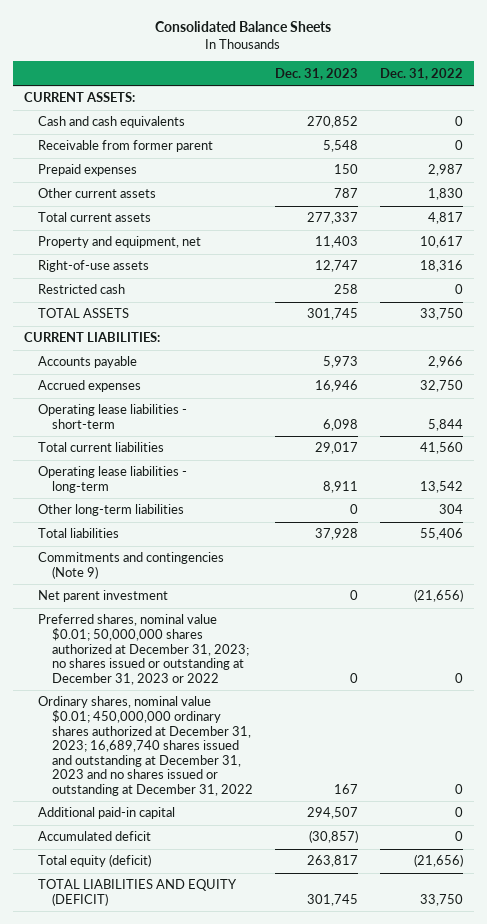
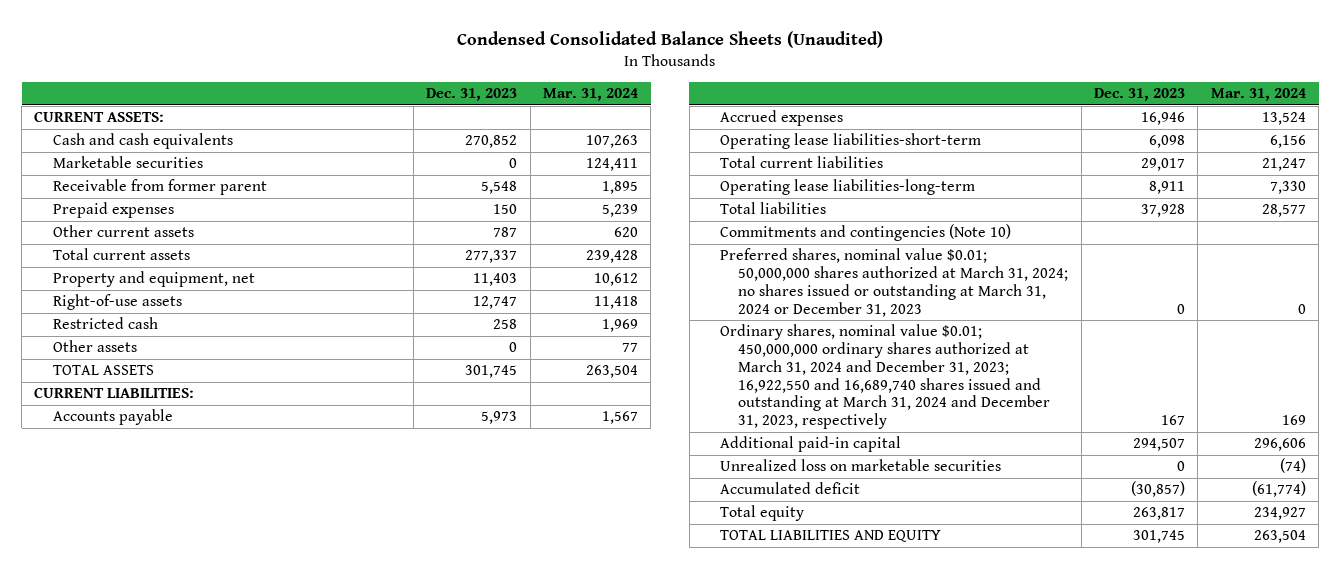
[155,21,332,33] Consolidated Balance Sheets -> [457,31,884,49] Condensed Consolidated Balance Sheets (Unaudited)
[379,67,463,80] Dec. 31, 2022 -> none
none -> [542,87,638,101] Mar. 31, 2024
none -> [52,156,203,169] Marketable securities
none -> [52,340,137,353] Other assets
[38,404,188,429] Operating lease liabilities - short-term -> [720,133,982,150] Operating lease liabilities-short-term
[38,504,185,517] Other long-term liabilities -> none
[38,466,188,493] Operating lease liabilities - long-term -> [720,179,976,196] Operating lease liabilities-long-term
[38,590,169,603] Net parent investment -> none
[38,552,225,579] Commitments and contingencies (Note 9) -> [720,224,1012,242] Commitments and contingencies (Note 10)
[38,614,250,685] Preferred shares, nominal value $0.01; 50,000,000 shares authorized at December 31, 2023; no shares issued or outstanding at December 31, 2023 or 2022 -> [720,248,1069,317] Preferred shares, nominal value $0.01; 50,000,000 shares authorized at March 31, 2024; no shares issued or outstanding at March 31, 2024 or December 31, 2023
[38,696,254,796] Ordinary shares, nominal value $0.01; 450,000,000 ordinary shares authorized at December 31, 2023; 16,689,740 shares issued and outstanding at December 31, 2023 and no shares issued or outstanding at December 31, 2022 -> [720,324,1051,430] Ordinary shares, nominal value $0.01; 450,000,000 ordinary shares authorized at March 31, 2024 and December 31, 2023; 16,922,550 and 16,689,740 shares issued and outstanding at March 31, 2024 and December 31, 2023, respectively
none -> [720,459,1002,472] Unrealized loss on marketable securities
[38,854,152,868] Total equity (deficit) -> [720,505,805,522] Total equity
[38,879,238,906] TOTAL LIABILITIES AND EQUITY (DEFICIT) -> [720,530,942,543] TOTAL LIABILITIES AND EQUITY

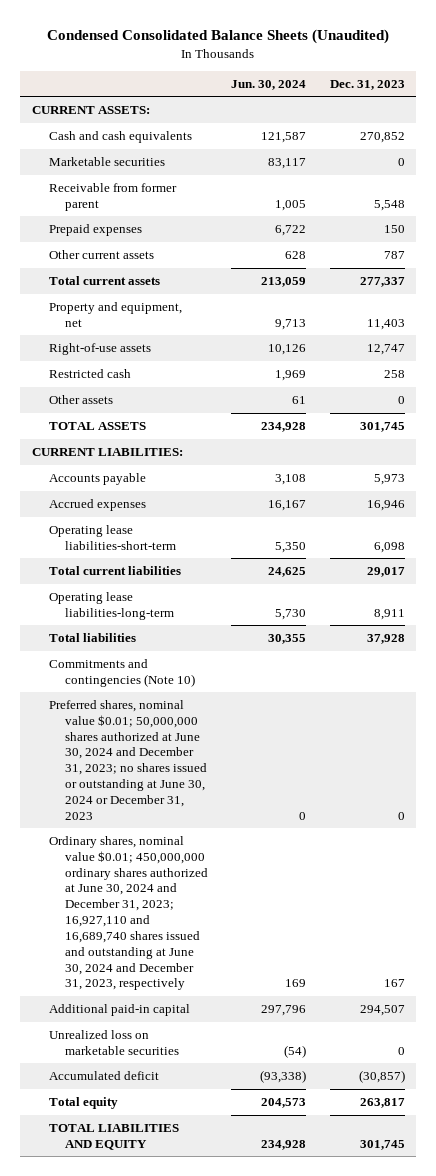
[542,87,638,101] Mar. 31, 2024 -> none
none -> [231,79,307,90] Jun. 30, 2024
[720,248,1069,317] Preferred shares, nominal value $0.01; 50,000,000 shares authorized at March 31, 2024; no shares issued or outstanding at March 31, 2024 or December 31, 2023 -> [48,700,208,820] Preferred shares, nominal value $0.01; 50,000,000 shares authorized at June 30, 2024 and December 31, 2023; no shares issued or outstanding at June 30, 2024 or December 31, 2023
[720,324,1051,430] Ordinary shares, nominal value $0.01; 450,000,000 ordinary shares authorized at March 31, 2024 and December 31, 2023; 16,922,550 and 16,689,740 shares issued and outstanding at March 31, 2024 and December 31, 2023, respectively -> [48,836,209,991] Ordinary shares, nominal value $0.01; 450,000,000 ordinary shares authorized at June 30, 2024 and December 31, 2023; 16,927,110 and 16,689,740 shares issued and outstanding at June 30, 2024 and December 31, 2023, respectively

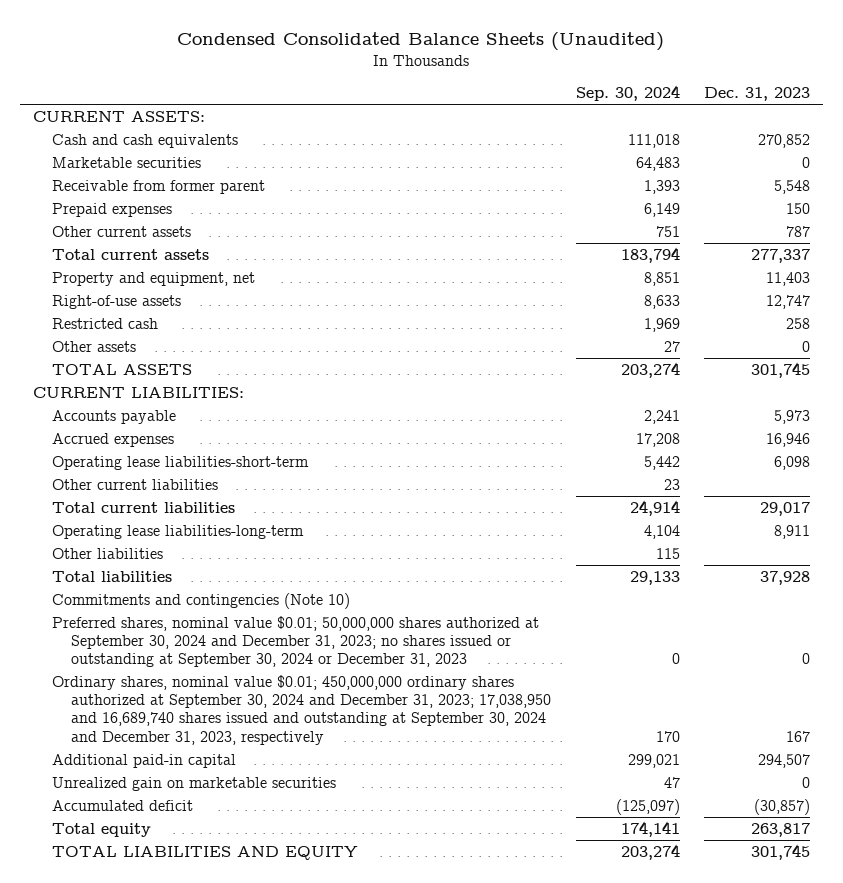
[231,79,307,90] Jun. 30, 2024 -> none
none -> [575,85,680,102] Sep. 30, 2024
none -> [51,478,218,490] Other current liabilities
none -> [51,547,163,559] Other liabilities
[48,700,208,820] Preferred shares, nominal value $0.01; 50,000,000 shares authorized at June 30, 2024 and December 31, 2023; no shares issued or outstanding at June 30, 2024 or December 31, 2023 -> [51,615,539,668] Preferred shares, nominal value $0.01; 50,000,000 shares authorized at September 30, 2024 and December 31, 2023; no shares issued or outstanding at September 30, 2024 or December 31, 2023
[48,836,209,991] Ordinary shares, nominal value $0.01; 450,000,000 ordinary shares authorized at June 30, 2024 and December 31, 2023; 16,927,110 and 16,689,740 shares issued and outstanding at June 30, 2024 and December 31, 2023, respectively -> [51,674,552,745] Ordinary shares, nominal value $0.01; 450,000,000 ordinary shares authorized at September 30, 2024 and December 31, 2023; 17,038,950 and 16,689,740 shares issued and outstanding at September 30, 2024 and December 31, 2023, respectively
[48,1030,180,1055] Unrealized loss on marketable securities -> [51,776,336,791] Unrealized gain on marketable securities

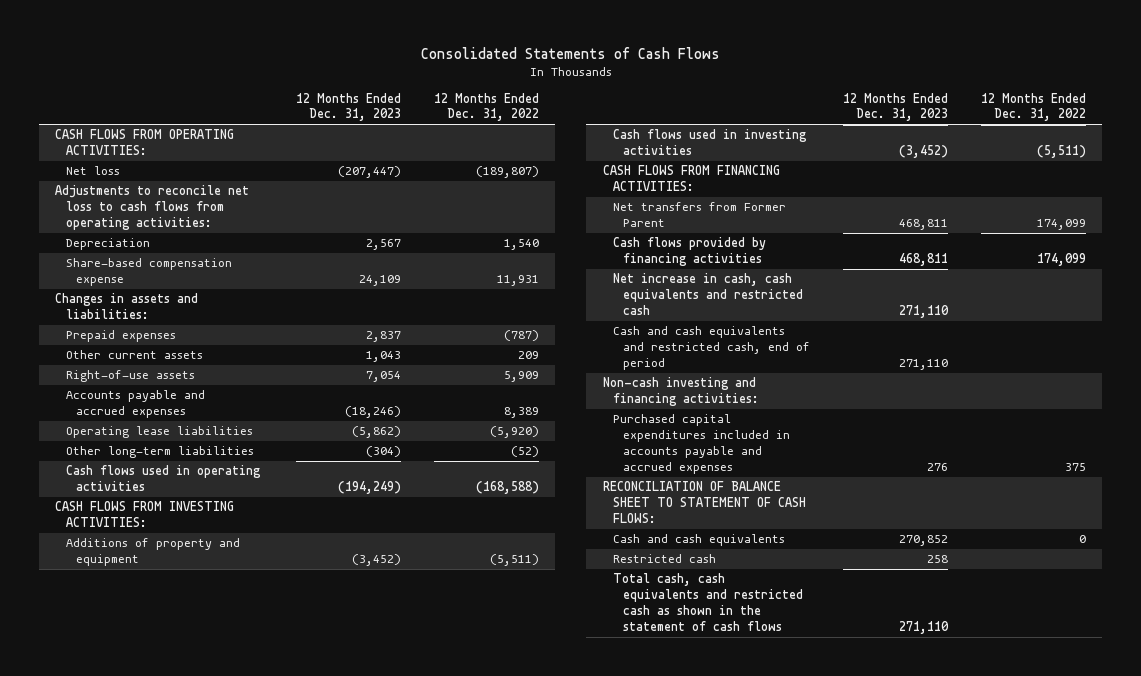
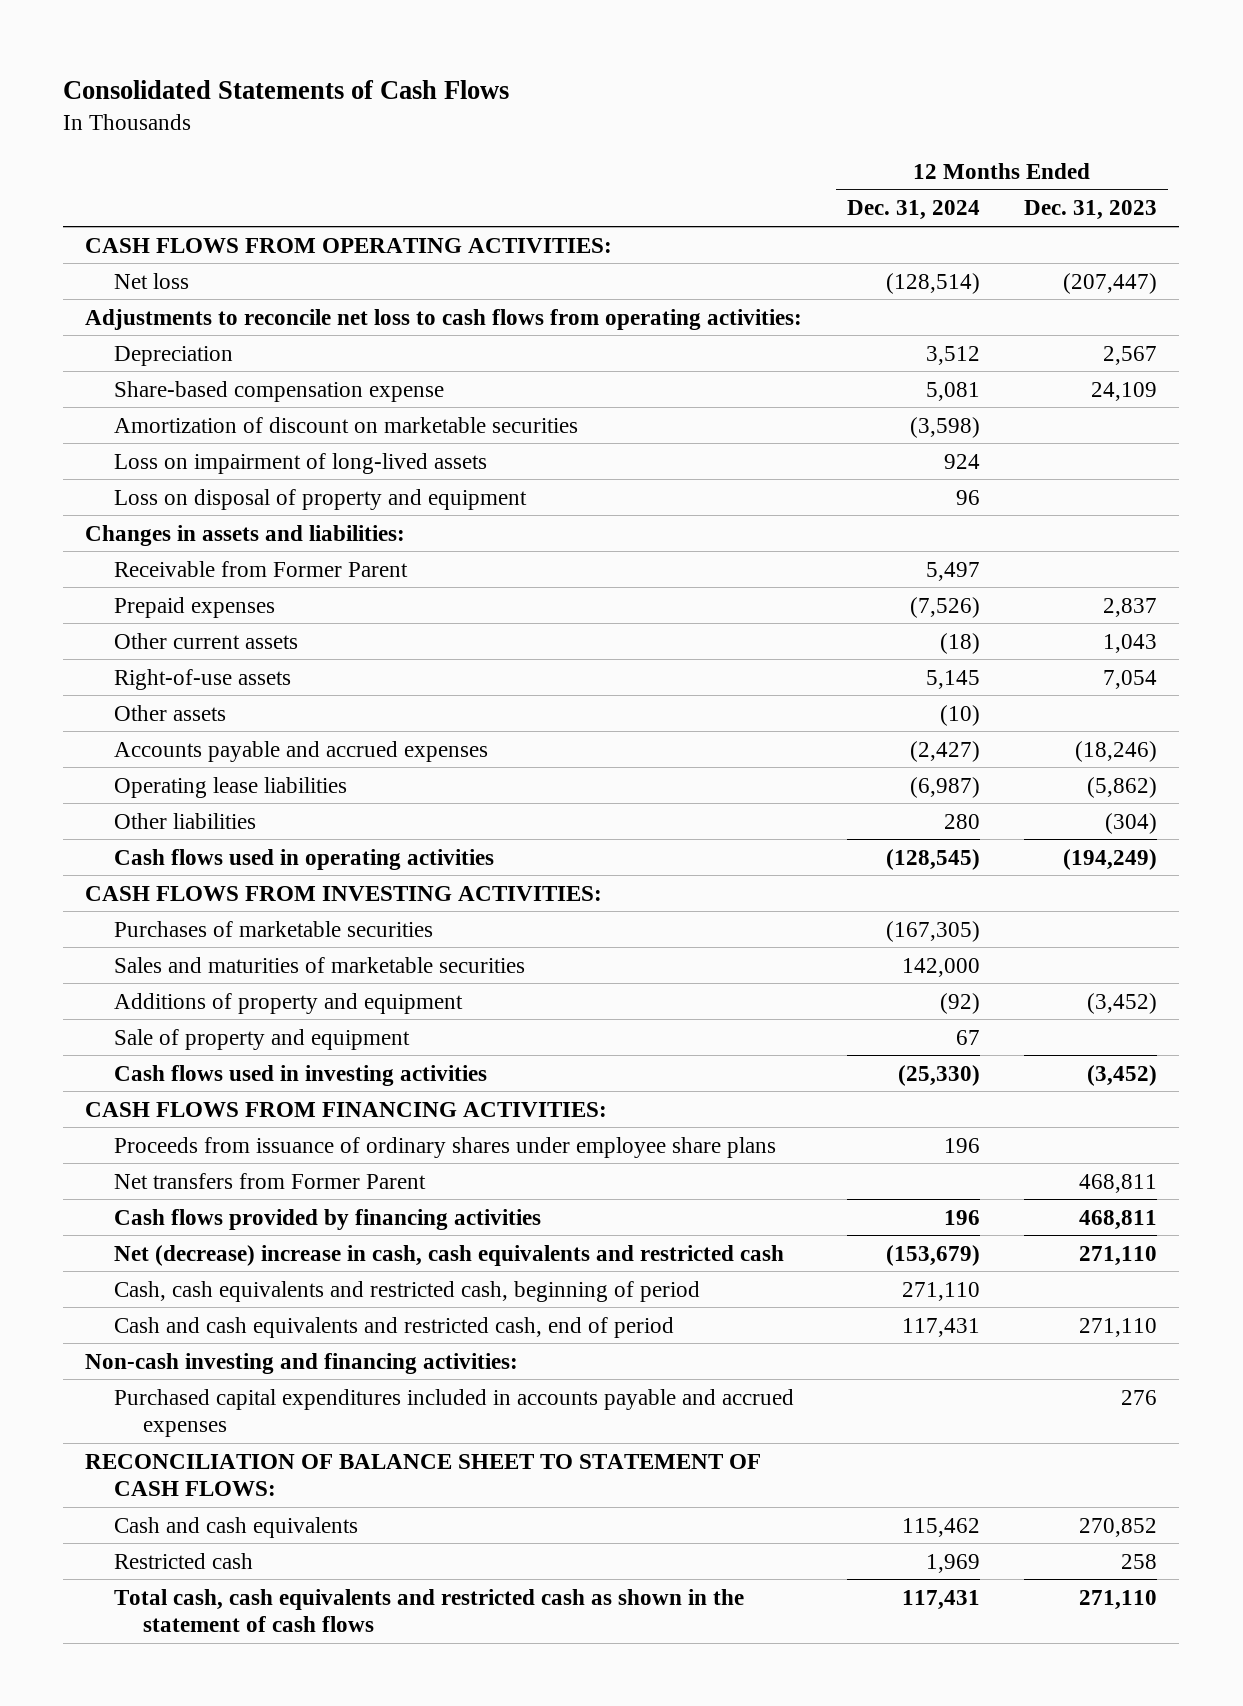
[433,92,539,122] 12 Months Ended Dec. 31, 2022 -> none
none -> [846,200,980,221] Dec. 31, 2024
none -> [114,416,579,433] Amortization of discount on marketable securities
none -> [114,452,488,474] Loss on impairment of long-lived assets
none -> [114,488,528,510] Loss on disposal of property and equipment
none -> [114,560,409,577] Receivable from Former Parent
none -> [114,704,227,721] Other assets
[65,446,254,459] Other long-term liabilities -> [114,812,257,829] Other liabilities
none -> [114,920,434,937] Purchases of marketable securities
none -> [114,956,526,973] Sales and maturities of marketable securities
none -> [114,1028,411,1050] Sale of property and equipment
none -> [114,1136,777,1158] Proceeds from issuance of ordinary shares under employee share plans
[612,273,804,316] Net increase in cash, cash equivalents and restricted cash -> [114,1244,785,1266] Net (decrease) increase in cash, cash equivalents and restricted cash
none -> [114,1280,701,1302] Cash, cash equivalents and restricted cash, beginning of period

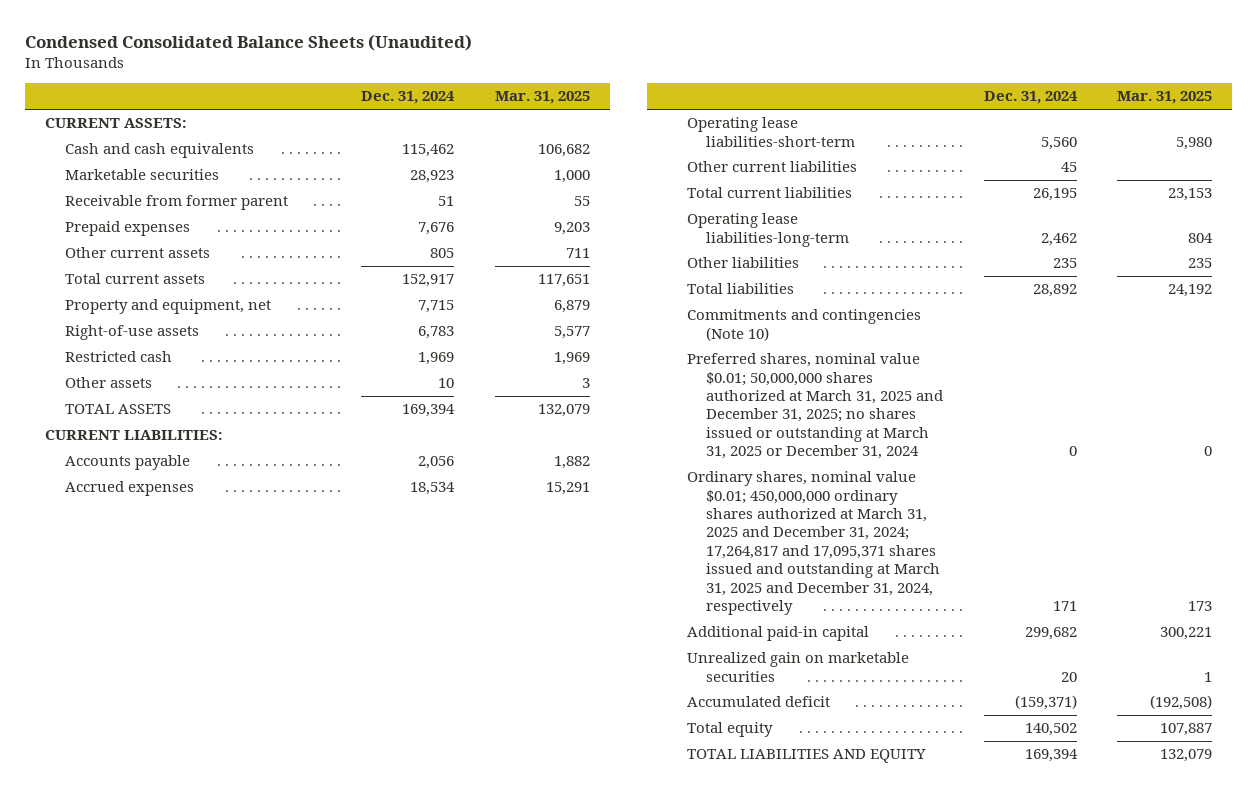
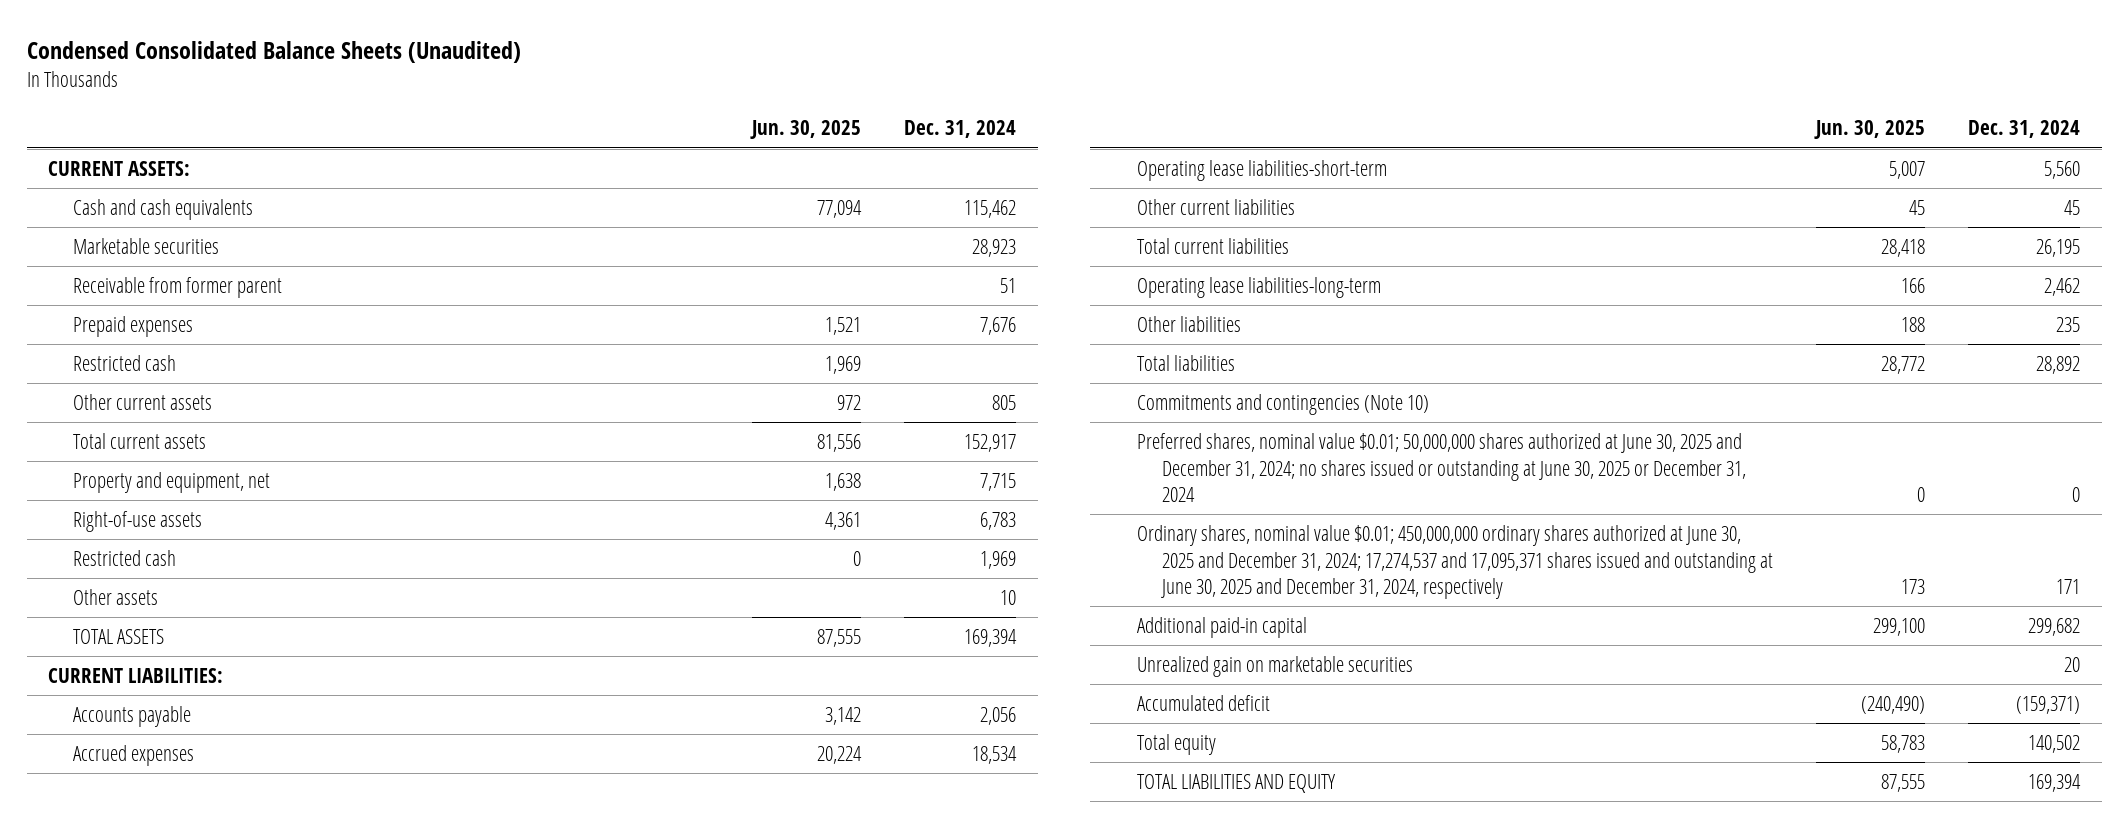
[494,91,590,105] Mar. 31, 2025 -> none
none -> [750,120,862,140] Jun. 30, 2025
none -> [73,355,177,372] Restricted cash
[686,353,943,460] Preferred shares, nominal value $0.01; 50,000,000 shares authorized at March 31, 2025 and December 31, 2025; no shares issued or outstanding at March 31, 2025 or December 31, 2024 -> [1136,433,1746,502] Preferred shares, nominal value $0.01; 50,000,000 shares authorized at June 30, 2025 and December 31, 2024; no shares issued or outstanding at June 30, 2025 or December 31, 2024
[686,471,940,615] Ordinary shares, nominal value $0.01; 450,000,000 ordinary shares authorized at March 31, 2025 and December 31, 2024; 17,264,817 and 17,095,371 shares issued and outstanding at March 31, 2025 and December 31, 2024, respectively -> [1136,525,1773,599] Ordinary shares, nominal value $0.01; 450,000,000 ordinary shares authorized at June 30, 2025 and December 31, 2024; 17,274,537 and 17,095,371 shares issued and outstanding at June 30, 2025 and December 31, 2024, respectively

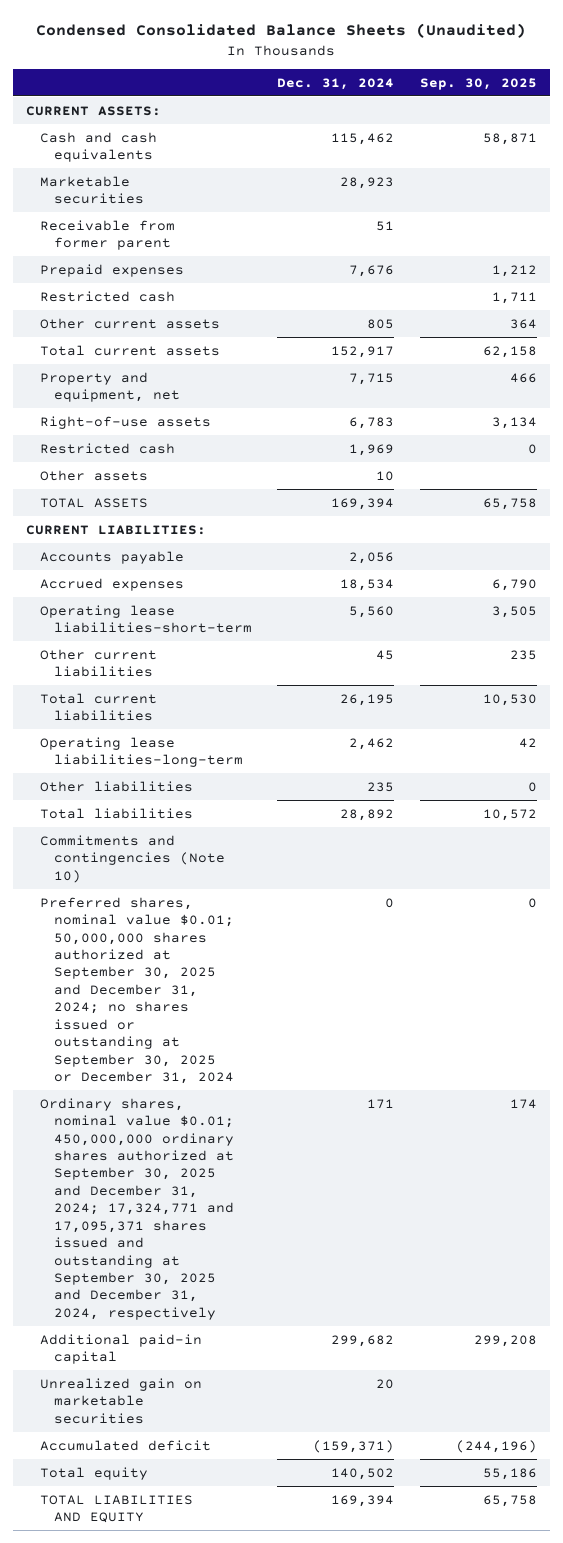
[750,120,862,140] Jun. 30, 2025 -> none
none -> [419,77,537,90] Sep. 30, 2025
[1136,433,1746,502] Preferred shares, nominal value $0.01; 50,000,000 shares authorized at June 30, 2025 and December 31, 2024; no shares issued or outstanding at June 30, 2025 or December 31, 2024 -> [39,896,234,1084] Preferred shares, nominal value $0.01; 50,000,000 shares authorized at September 30, 2025 and December 31, 2024; no shares issued or outstanding at September 30, 2025 or December 31, 2024
[1136,525,1773,599] Ordinary shares, nominal value $0.01; 450,000,000 ordinary shares authorized at June 30, 2025 and December 31, 2024; 17,274,537 and 17,095,371 shares issued and outstanding at June 30, 2025 and December 31, 2024, respectively -> [39,1097,234,1320] Ordinary shares, nominal value $0.01; 450,000,000 ordinary shares authorized at September 30, 2025 and December 31, 2024; 17,324,771 and 17,095,371 shares issued and outstanding at September 30, 2025 and December 31, 2024, respectively

